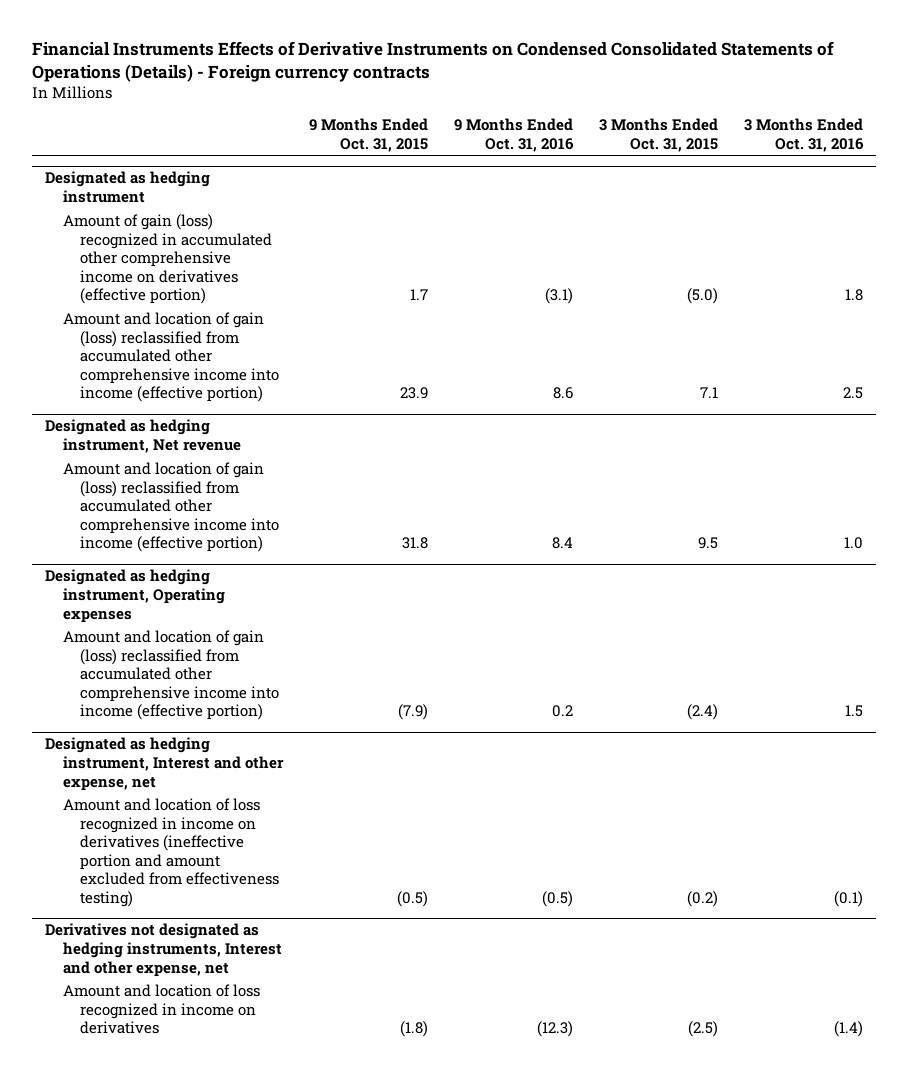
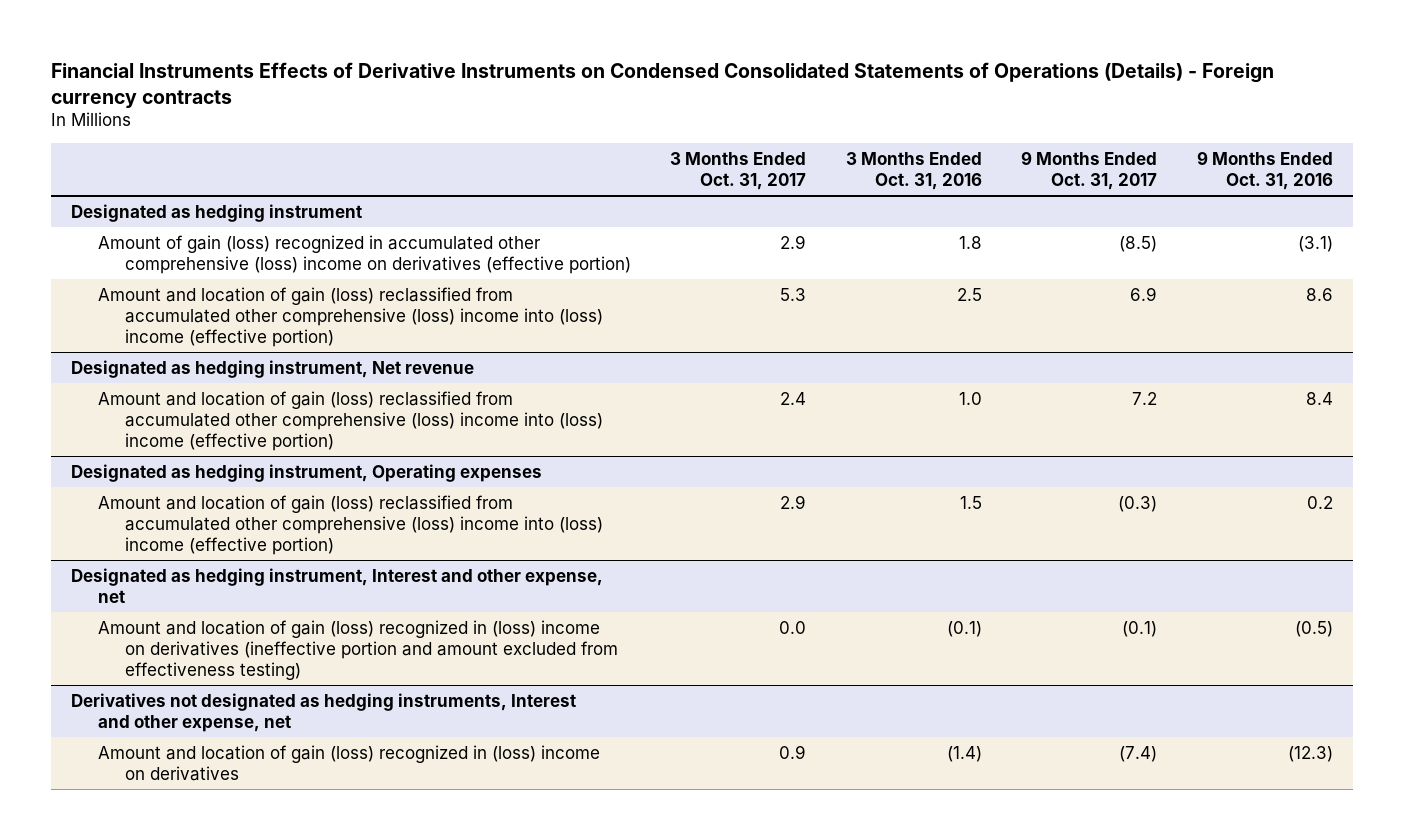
[308,118,428,153] 9 Months Ended Oct. 31, 2015 -> none
[599,118,719,153] 3 Months Ended Oct. 31, 2015 -> none
none -> [670,151,807,191] 3 Months Ended Oct. 31, 2017
none -> [1021,150,1158,191] 9 Months Ended Oct. 31, 2017
[62,214,273,305] Amount of gain (loss) recognized in accumulated other comprehensive income on derivatives (effective portion) -> [97,234,631,274] Amount of gain (loss) recognized in accumulated other comprehensive (loss) income on derivatives (effective portion)
[62,312,280,403] Amount and location of gain (loss) reclassified from accumulated other comprehensive income into income (effective portion) -> [97,286,603,348] Amount and location of gain (loss) reclassified from accumulated other comprehensive (loss) income into (loss) income (effective portion)
[62,462,280,553] Amount and location of gain (loss) reclassified from accumulated other comprehensive income into income (effective portion) -> [97,390,603,452] Amount and location of gain (loss) reclassified from accumulated other comprehensive (loss) income into (loss) income (effective portion)
[62,630,280,721] Amount and location of gain (loss) reclassified from accumulated other comprehensive income into income (effective portion) -> [97,494,603,556] Amount and location of gain (loss) reclassified from accumulated other comprehensive (loss) income into (loss) income (effective portion)
[62,798,280,907] Amount and location of loss recognized in income on derivatives (ineffective portion and amount excluded from effectiveness testing) -> [97,619,618,681] Amount and location of gain (loss) recognized in (loss) income on derivatives (ineffective portion and amount excluded from effectiveness testing)
[62,984,260,1035] Amount and location of loss recognized in income on derivatives -> [97,744,600,781] Amount and location of gain (loss) recognized in (loss) income on derivatives

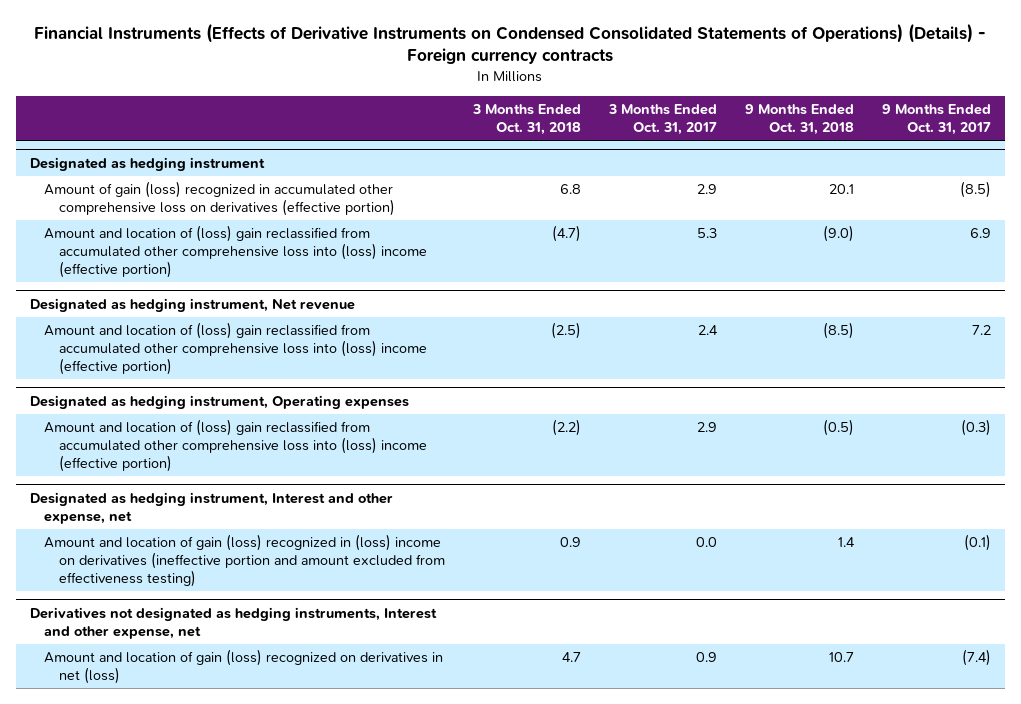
[51,61,1275,108] Financial Instruments Effects of Derivative Instruments on Condensed Consolidated Statements of Operations (Details) - Foreign currency contracts -> [34,22,987,65] Financial Instruments (Effects of Derivative Instruments on Condensed Consolidated Statements of Operations) (Details) - Foreign currency contracts
[845,151,982,191] 3 Months Ended Oct. 31, 2016 -> none
[1196,150,1333,191] 9 Months Ended Oct. 31, 2016 -> none
none -> [471,104,581,135] 3 Months Ended Oct. 31, 2018
none -> [744,104,854,135] 9 Months Ended Oct. 31, 2018
[97,234,631,274] Amount of gain (loss) recognized in accumulated other comprehensive (loss) income on derivatives (effective portion) -> [44,181,395,216] Amount of gain (loss) recognized in accumulated other comprehensive loss on derivatives (effective portion)
[97,286,603,348] Amount and location of gain (loss) reclassified from accumulated other comprehensive (loss) income into (loss) income (effective portion) -> [44,225,427,278] Amount and location of (loss) gain reclassified from accumulated other comprehensive loss into (loss) income (effective portion)
[97,390,603,452] Amount and location of gain (loss) reclassified from accumulated other comprehensive (loss) income into (loss) income (effective portion) -> [44,322,427,375] Amount and location of (loss) gain reclassified from accumulated other comprehensive loss into (loss) income (effective portion)
[97,494,603,556] Amount and location of gain (loss) reclassified from accumulated other comprehensive (loss) income into (loss) income (effective portion) -> [44,419,427,472] Amount and location of (loss) gain reclassified from accumulated other comprehensive loss into (loss) income (effective portion)
[97,744,600,781] Amount and location of gain (loss) recognized in (loss) income on derivatives -> [44,649,444,684] Amount and location of gain (loss) recognized on derivatives in net (loss)

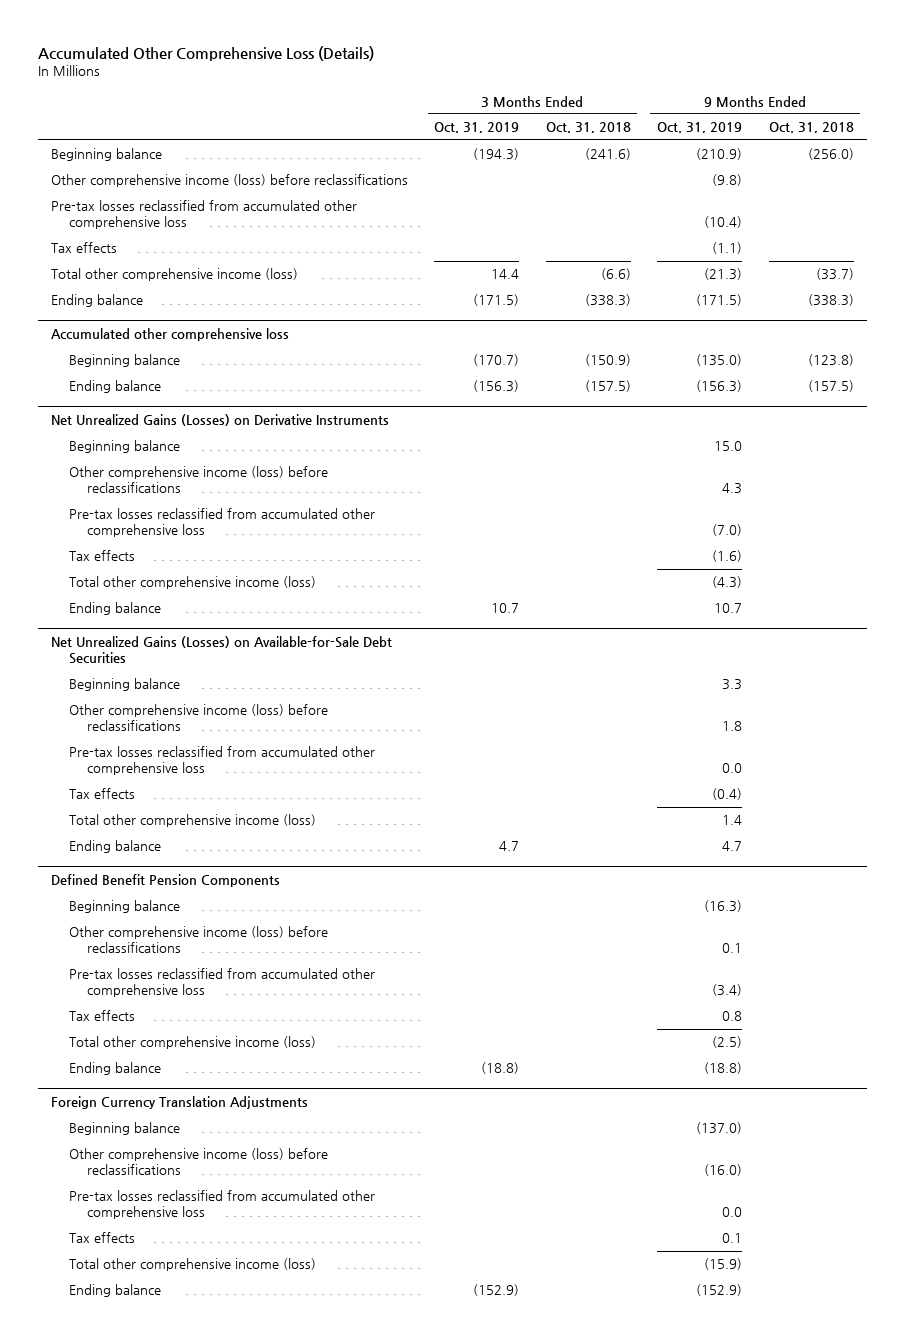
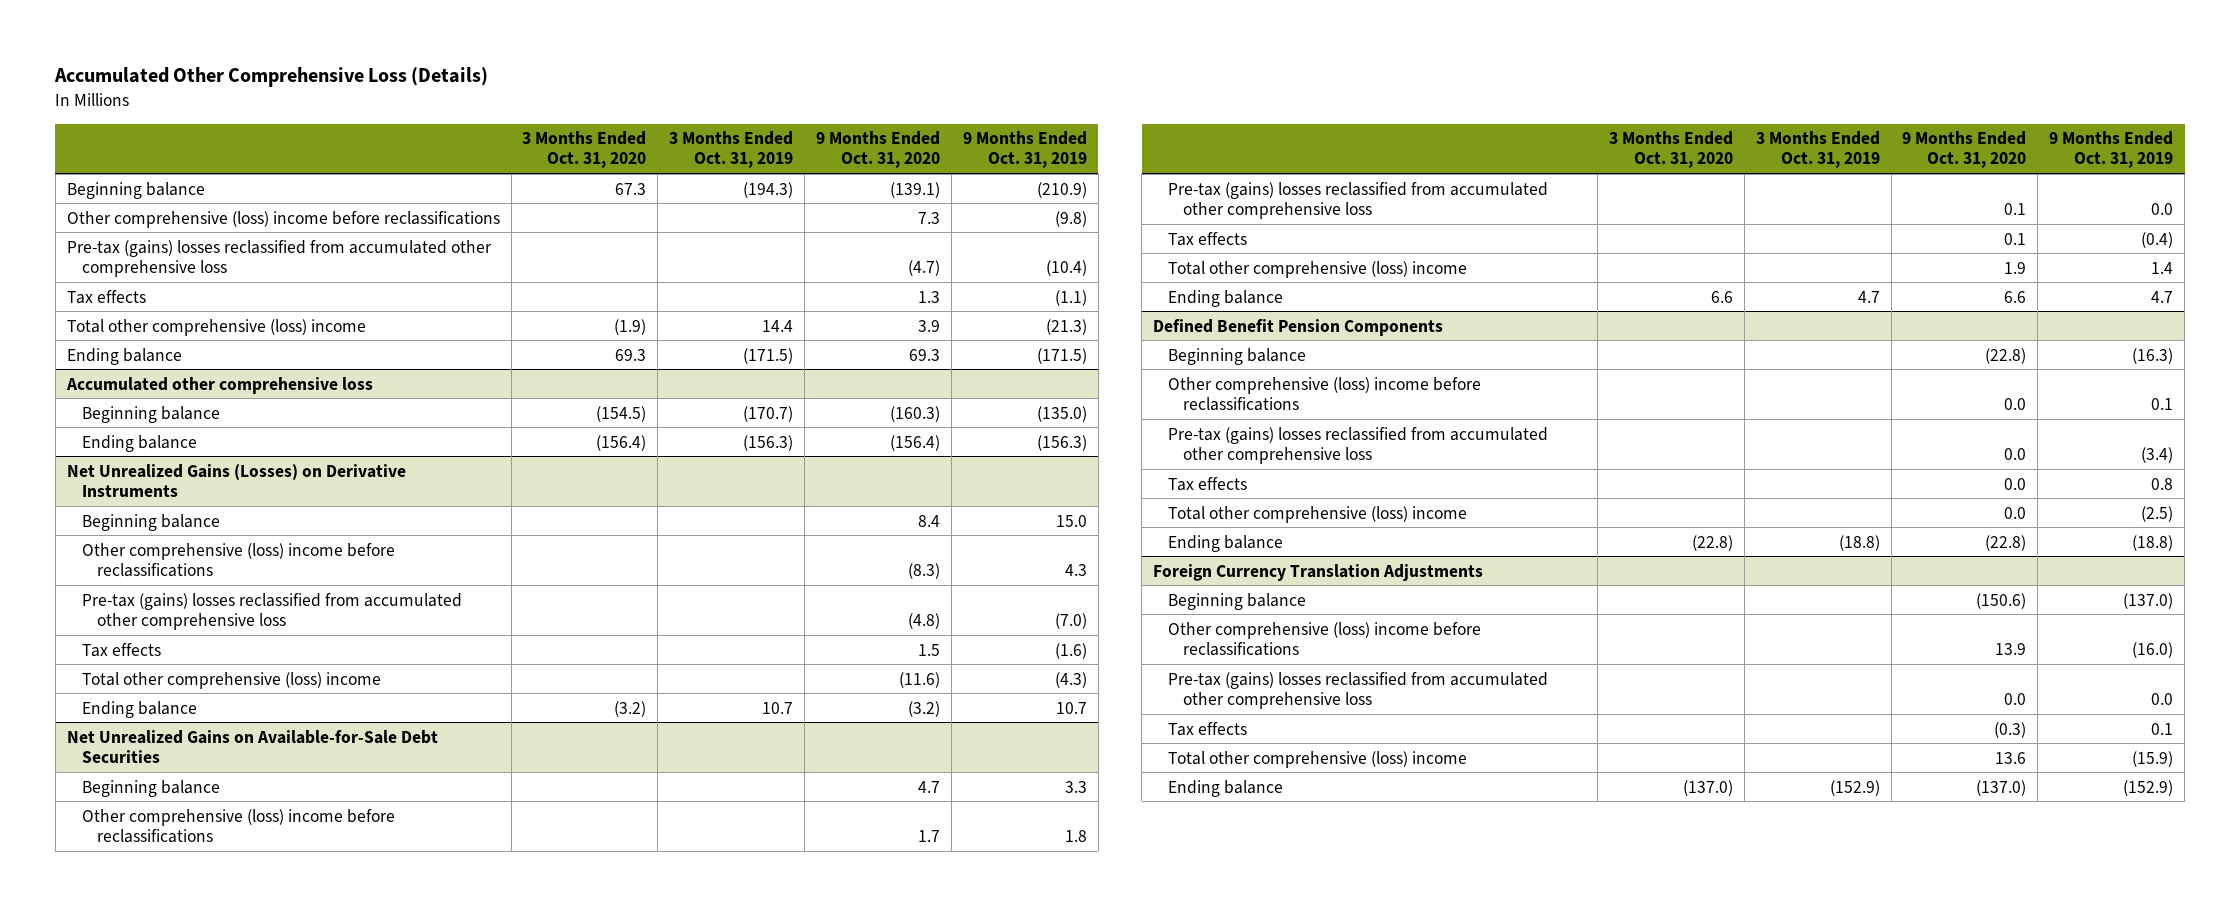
[545,122,631,134] Oct. 31, 2018 -> none
[768,122,854,134] Oct. 31, 2018 -> none
none -> [522,131,647,169] 3 Months Ended Oct. 31, 2020
none -> [815,131,940,169] 9 Months Ended Oct. 31, 2020
[50,174,408,188] Other comprehensive income (loss) before reclassifications -> [66,210,500,228] Other comprehensive (loss) income before reclassifications
[50,200,357,230] Pre-tax losses reclassified from accumulated other comprehensive loss -> [66,239,492,277] Pre-tax (gains) losses reclassified from accumulated other comprehensive loss
[50,268,298,282] Total other comprehensive income (loss) -> [66,318,366,336] Total other comprehensive (loss) income
[68,466,328,494] Other comprehensive income (loss) before reclassifications -> [81,542,395,577] Other comprehensive (loss) income before reclassifications
[68,508,375,538] Pre-tax losses reclassified from accumulated other comprehensive loss -> [81,592,462,630] Pre-tax (gains) losses reclassified from accumulated other comprehensive loss
[68,576,316,590] Total other comprehensive income (loss) -> [81,671,381,689] Total other comprehensive (loss) income
[50,636,392,665] Net Unrealized Gains (Losses) on Available-for-Sale Debt Securities -> [66,729,438,763] Net Unrealized Gains on Available-for-Sale Debt Securities
[68,704,328,732] Other comprehensive income (loss) before reclassifications -> [81,808,395,843] Other comprehensive (loss) income before reclassifications
[68,746,375,776] Pre-tax losses reclassified from accumulated other comprehensive loss -> [1168,181,1549,219] Pre-tax (gains) losses reclassified from accumulated other comprehensive loss
[68,814,316,828] Total other comprehensive income (loss) -> [1168,260,1468,278] Total other comprehensive (loss) income
[68,926,328,954] Other comprehensive income (loss) before reclassifications -> [1168,376,1482,411] Other comprehensive (loss) income before reclassifications
[68,968,375,998] Pre-tax losses reclassified from accumulated other comprehensive loss -> [1168,426,1549,464] Pre-tax (gains) losses reclassified from accumulated other comprehensive loss
[68,1036,316,1050] Total other comprehensive income (loss) -> [1168,505,1468,523] Total other comprehensive (loss) income
[68,1148,328,1176] Other comprehensive income (loss) before reclassifications -> [1168,621,1482,656] Other comprehensive (loss) income before reclassifications
[68,1190,375,1220] Pre-tax losses reclassified from accumulated other comprehensive loss -> [1168,671,1549,709] Pre-tax (gains) losses reclassified from accumulated other comprehensive loss
[68,1258,316,1272] Total other comprehensive income (loss) -> [1168,750,1468,768] Total other comprehensive (loss) income

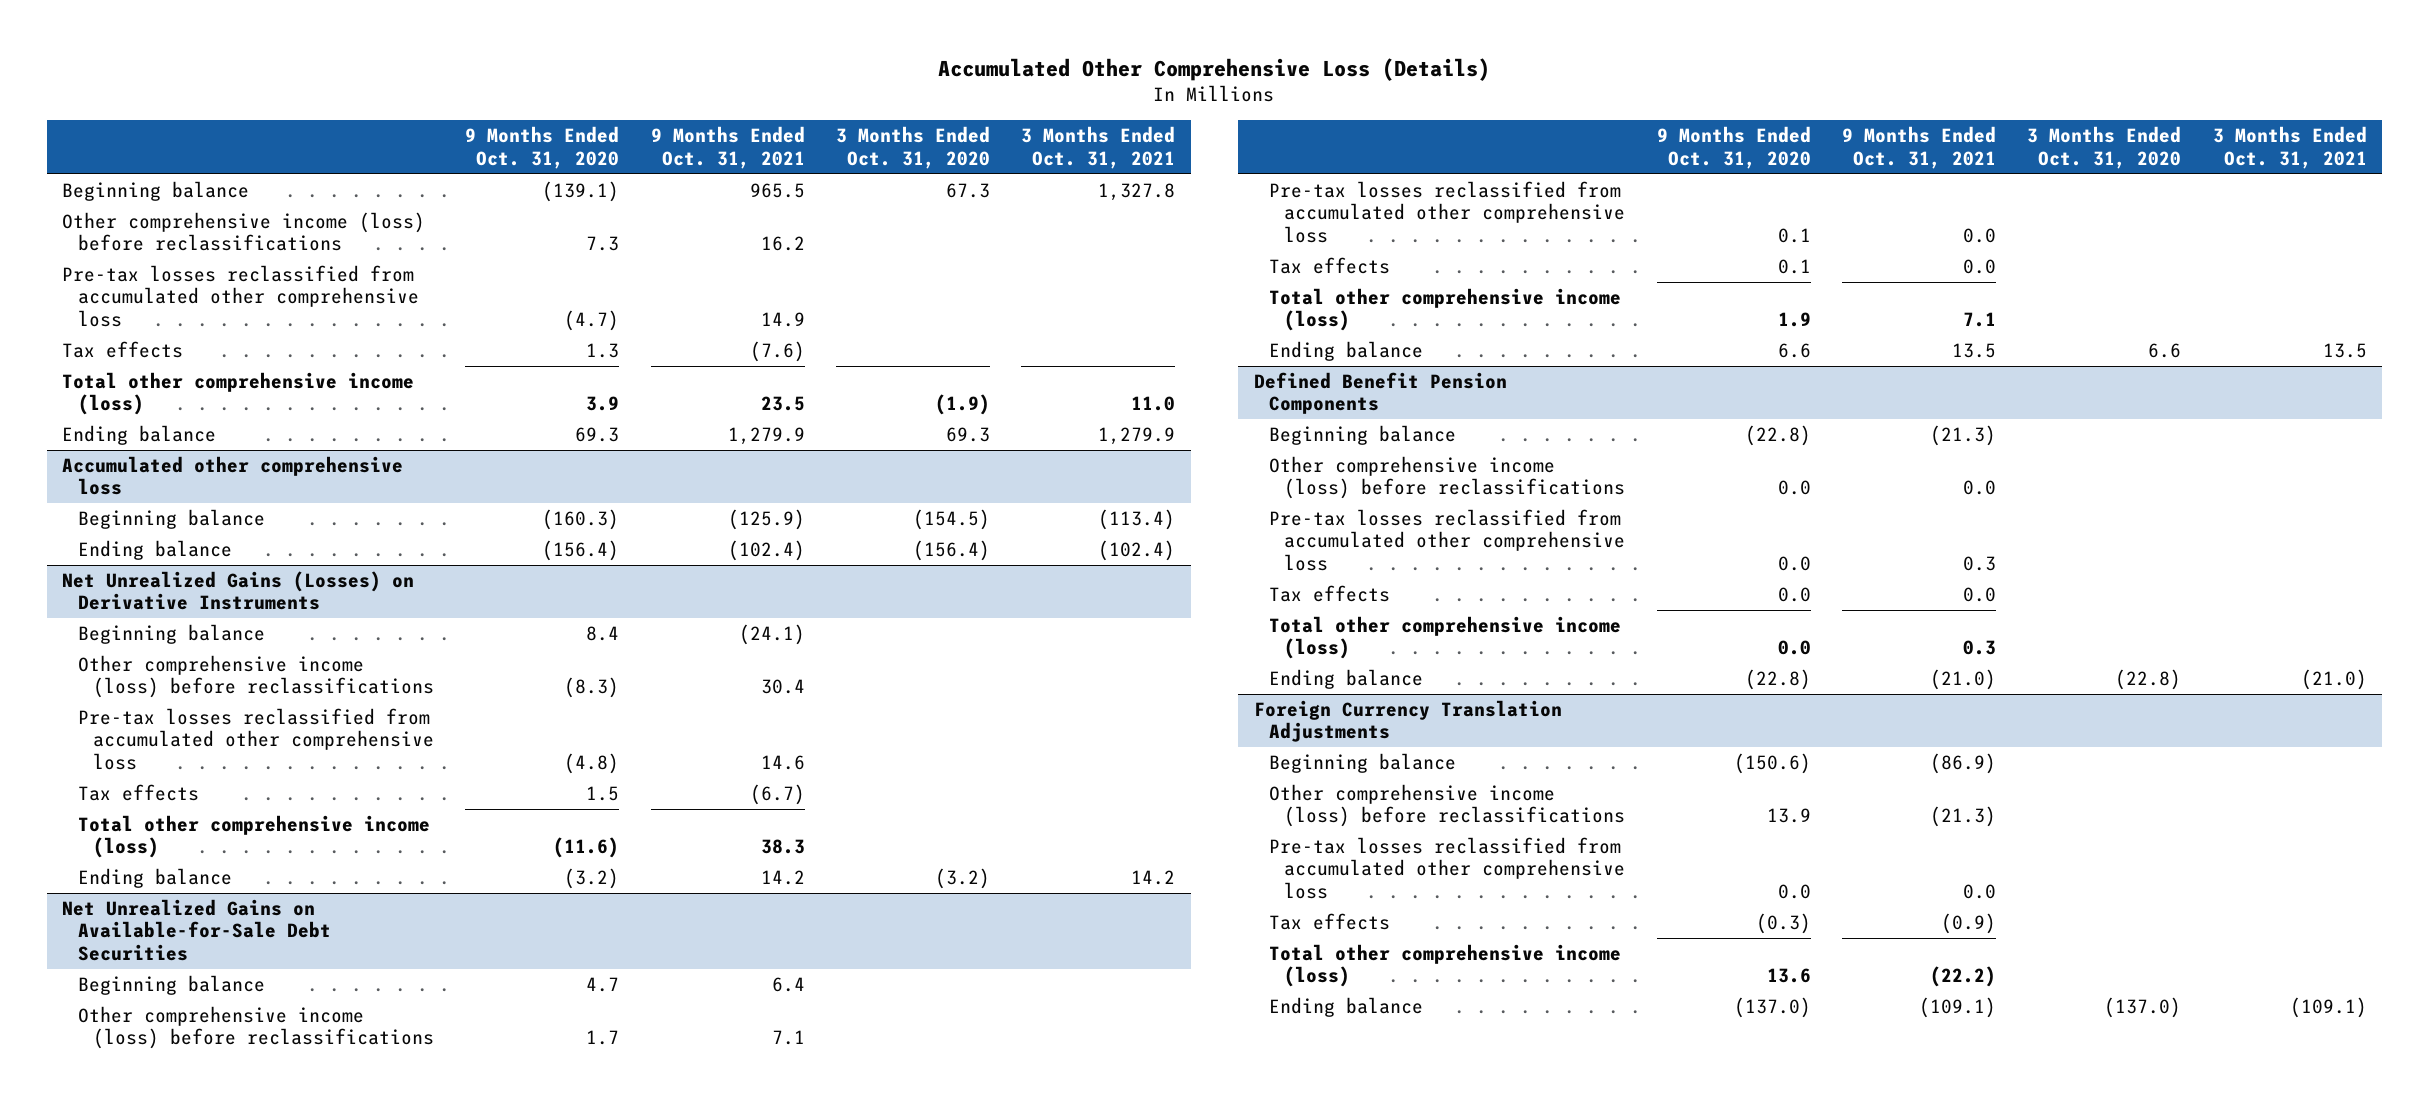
[669,131,794,169] 3 Months Ended Oct. 31, 2019 -> none
[962,131,1087,169] 9 Months Ended Oct. 31, 2019 -> none
none -> [650,126,805,169] 9 Months Ended Oct. 31, 2021
none -> [1021,126,1176,169] 3 Months Ended Oct. 31, 2021
[66,210,500,228] Other comprehensive (loss) income before reclassifications -> [62,212,426,252] Other comprehensive income (loss) before reclassifications
[66,239,492,277] Pre-tax (gains) losses reclassified from accumulated other comprehensive loss -> [62,265,419,327] Pre-tax losses reclassified from accumulated other comprehensive loss
[66,318,366,336] Total other comprehensive (loss) income -> [62,372,415,416] Total other comprehensive income (loss)
[81,542,395,577] Other comprehensive (loss) income before reclassifications -> [77,655,434,699] Other comprehensive income (loss) before reclassifications
[81,592,462,630] Pre-tax (gains) losses reclassified from accumulated other comprehensive loss -> [77,708,434,770] Pre-tax losses reclassified from accumulated other comprehensive loss
[81,671,381,689] Total other comprehensive (loss) income -> [77,815,430,859] Total other comprehensive income (loss)
[81,808,395,843] Other comprehensive (loss) income before reclassifications -> [77,1006,434,1050] Other comprehensive income (loss) before reclassifications
[1168,181,1549,219] Pre-tax (gains) losses reclassified from accumulated other comprehensive loss -> [1268,181,1626,243] Pre-tax losses reclassified from accumulated other comprehensive loss
[1168,260,1468,278] Total other comprehensive (loss) income -> [1268,288,1621,332] Total other comprehensive income (loss)
[1168,376,1482,411] Other comprehensive (loss) income before reclassifications -> [1268,456,1626,500] Other comprehensive income (loss) before reclassifications
[1168,426,1549,464] Pre-tax (gains) losses reclassified from accumulated other comprehensive loss -> [1268,509,1626,571] Pre-tax losses reclassified from accumulated other comprehensive loss
[1168,505,1468,523] Total other comprehensive (loss) income -> [1268,616,1621,660] Total other comprehensive income (loss)
[1168,621,1482,656] Other comprehensive (loss) income before reclassifications -> [1268,784,1626,828] Other comprehensive income (loss) before reclassifications
[1168,671,1549,709] Pre-tax (gains) losses reclassified from accumulated other comprehensive loss -> [1268,837,1626,899] Pre-tax losses reclassified from accumulated other comprehensive loss
[1168,750,1468,768] Total other comprehensive (loss) income -> [1268,944,1621,988] Total other comprehensive income (loss)

